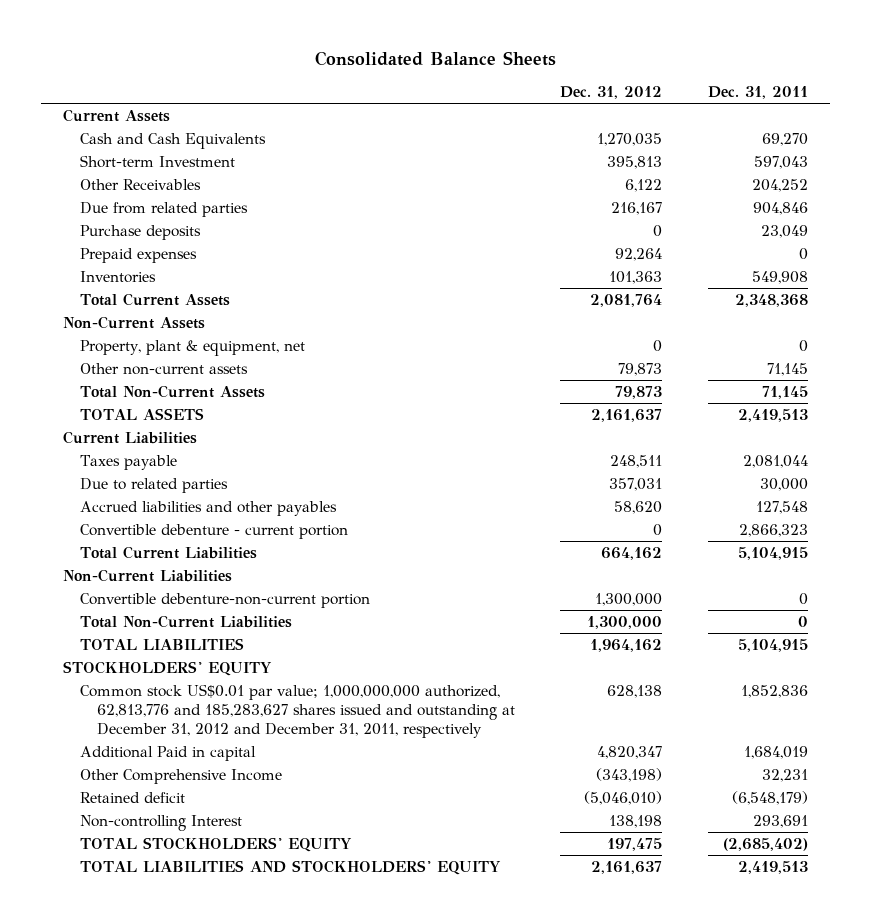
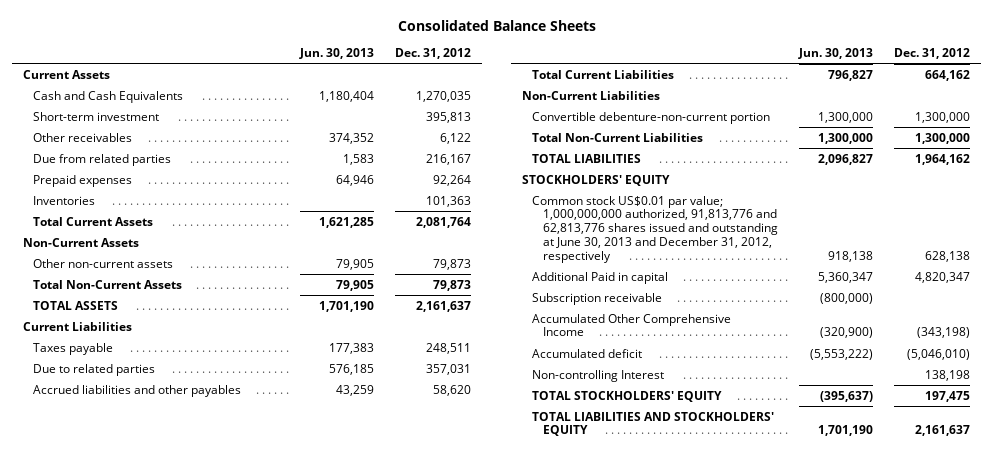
[707,86,808,100] Dec. 31, 2011 -> none
none -> [298,48,374,60] Jun. 30, 2013
[80,154,236,168] Short-term Investment -> [33,111,160,121] Short-term investment
[80,178,202,190] Other Receivables -> [33,132,133,142] Other receivables
[80,224,202,240] Purchase deposits -> none
[80,339,306,356] Property, plant & equipment, net -> none
[80,523,349,539] Convertible debenture - current portion -> none
[80,683,515,738] Common stock US$0.01 par value; 1,000,000,000 authorized, 62,813,776 and 185,283,627 shares issued and outstanding at December 31, 2012 and December 31, 2011, respectively -> [532,195,778,263] Common stock US$0.01 par value; 1,000,000,000 authorized, 91,813,776 and 62,813,776 shares issued and outstanding at June 30, 2013 and December 31, 2012, respectively
none -> [532,292,663,305] Subscription receivable
[80,768,283,784] Other Comprehensive Income -> [532,313,732,337] Accumulated Other Comprehensive Income
[80,791,186,803] Retained deficit -> [532,348,643,358] Accumulated deficit

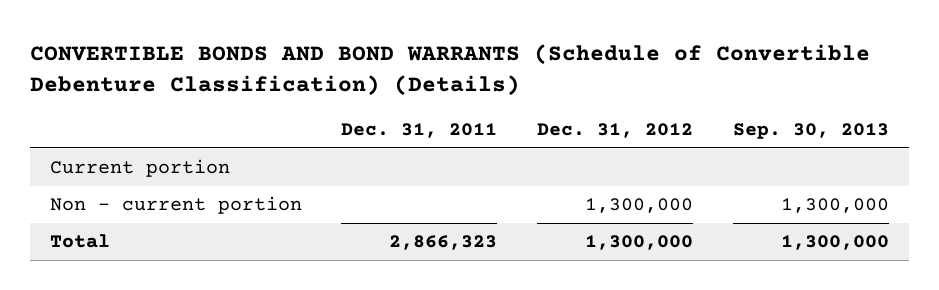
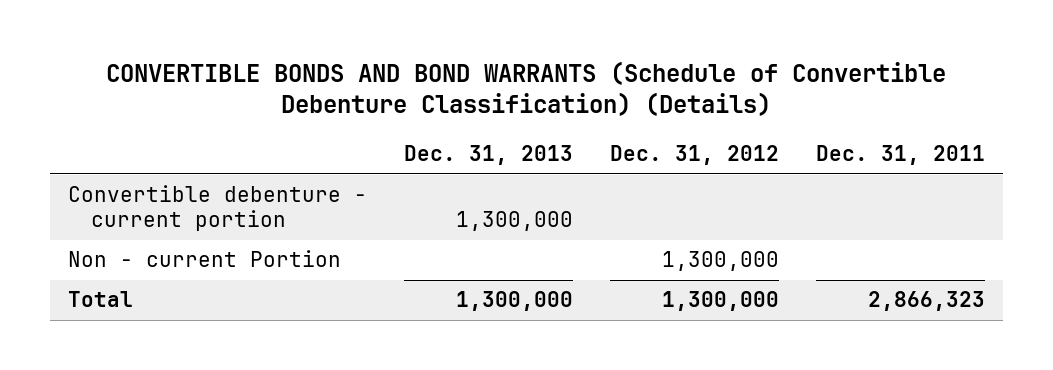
[733,123,890,140] Sep. 30, 2013 -> none
none -> [403,145,573,166] Dec. 31, 2013
[49,159,230,178] Current portion -> [68,185,368,232] Convertible debenture - current portion
[49,196,302,215] Non - current portion -> [68,250,342,268] Non - current Portion

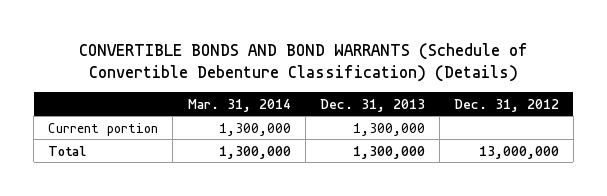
[815,145,985,166] Dec. 31, 2011 -> none
none -> [187,98,291,112] Mar. 31, 2014
[68,250,342,268] Non - current Portion -> none
[68,185,368,232] Convertible debenture - current portion -> [48,122,159,136] Current portion
[661,291,779,312] 1,300,000 -> [478,145,559,159] 13,000,000

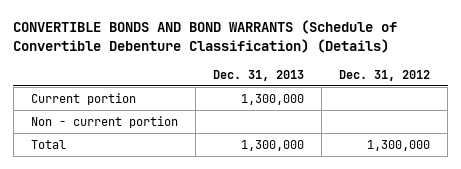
[187,98,291,112] Mar. 31, 2014 -> none
none -> [30,115,178,128] Non - current portion
[478,145,559,159] 13,000,000 -> [367,139,431,151] 1,300,000

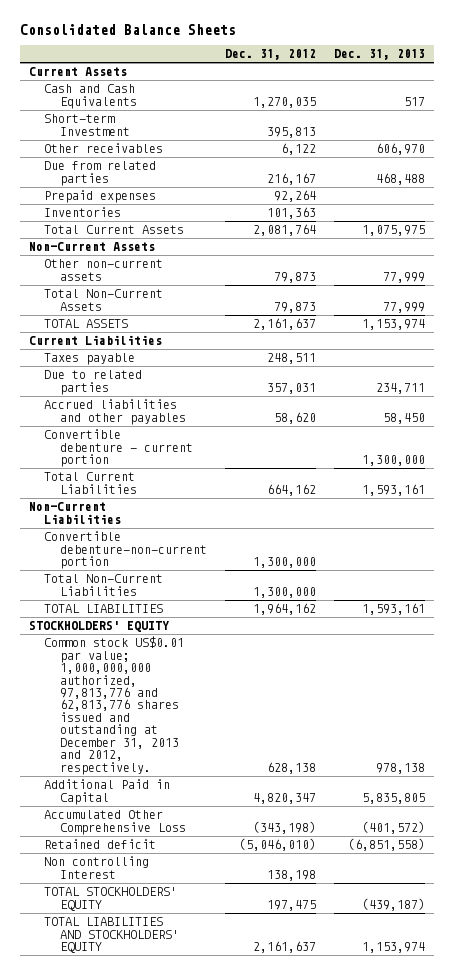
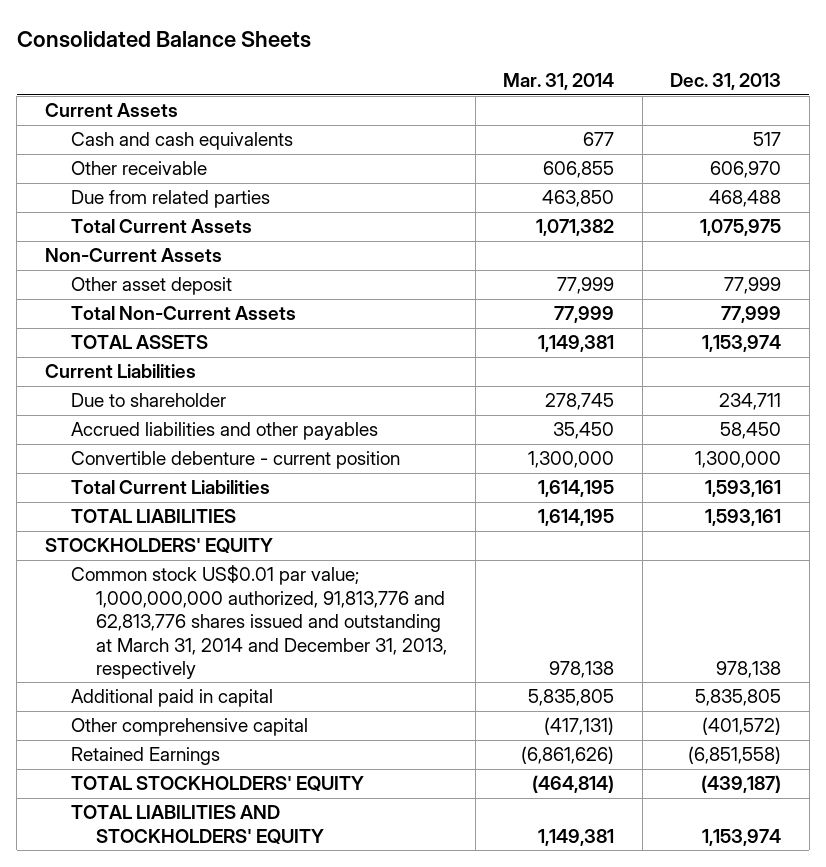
[224,49,316,61] Dec. 31, 2012 -> none
none -> [503,73,615,91] Mar. 31, 2014
[44,114,130,136] Short-term Investment -> none
[44,84,137,109] Cash and Cash Equivalents -> [70,132,293,151] Cash and cash equivalents
[44,143,164,154] Other receivables -> [70,161,207,176] Other receivable
[44,190,157,204] Prepaid expenses -> none
[44,207,122,218] Inventories -> none
[44,259,164,281] Other non-current assets -> [70,277,232,296] Other asset deposit
[44,353,136,366] Taxes payable -> none
[44,370,143,395] Due to related parties -> [70,393,226,408] Due to shareholder
[44,429,193,468] Convertible debenture - current portion -> [70,451,400,470] Convertible debenture - current position
[29,502,122,524] Non-Current Liabilities -> none
[44,531,207,570] Convertible debenture-non-current portion -> none
[44,574,164,596] Total Non-Current Liabilities -> none
[44,856,150,879] Non controlling Interest -> none
[44,636,185,775] Common stock US$0.01 par value; 1,000,000,000 authorized, 97,813,776 and 62,813,776 shares issued and outstanding at December 31, 2013 and 2012, respectively. -> [70,565,448,679] Common stock US$0.01 par value; 1,000,000,000 authorized, 91,813,776 and 62,813,776 shares issued and outstanding at March 31, 2014 and December 31, 2013, respectively
[44,779,171,805] Additional Paid in Capital -> [70,689,273,708] Additional paid in capital
[44,810,186,835] Accumulated Other Comprehensive Loss -> [70,718,308,737] Other comprehensive capital
[44,839,157,850] Retained deficit -> [70,747,220,766] Retained Earnings

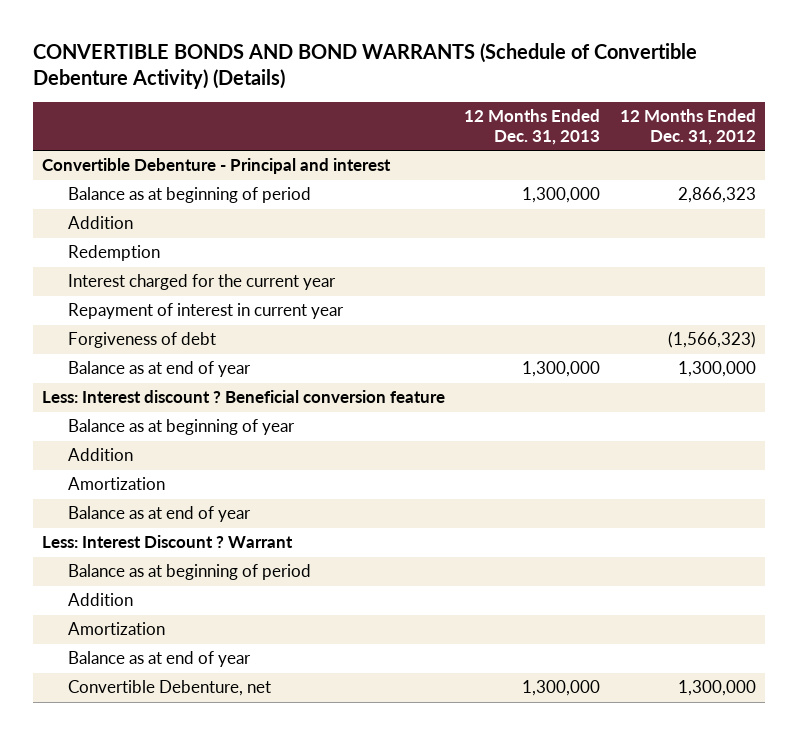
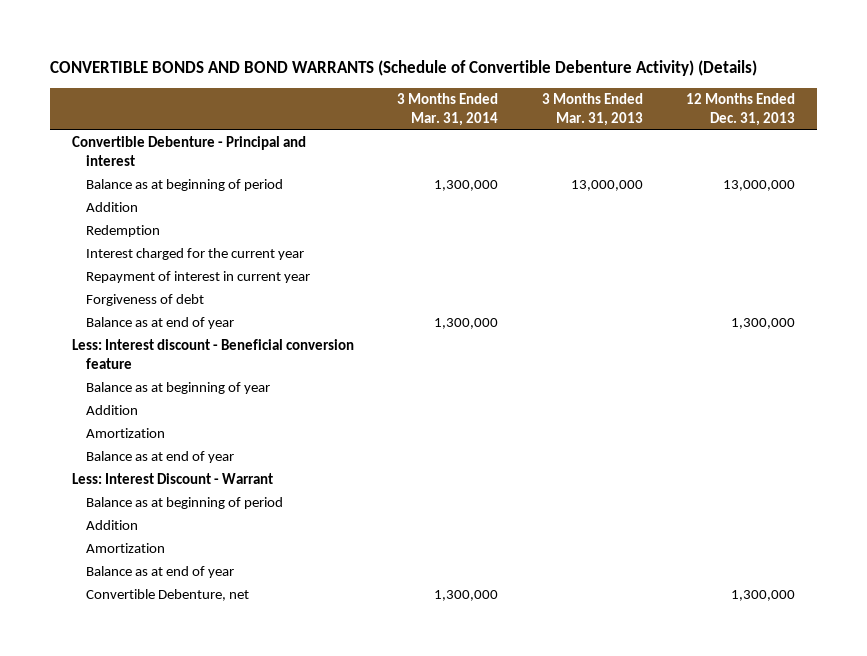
[619,109,756,146] 12 Months Ended Dec. 31, 2012 -> none
none -> [397,93,499,126] 3 Months Ended Mar. 31, 2014
none -> [541,93,643,126] 3 Months Ended Mar. 31, 2013
[522,187,601,204] 1,300,000 -> [723,180,796,192] 13,000,000
[42,390,446,404] Less: Interest discount ? Beneficial conversion feature -> [72,339,355,369] Less: Interest discount - Beneficial conversion feature
[42,535,294,549] Less: Interest Discount ? Warrant -> [72,473,274,485] Less: Interest Discount - Warrant

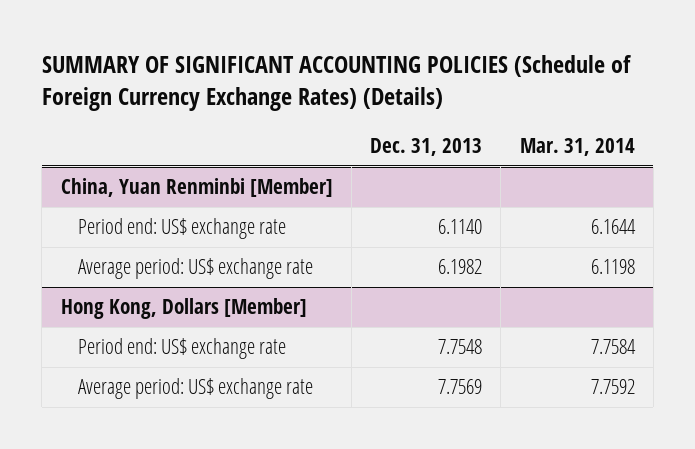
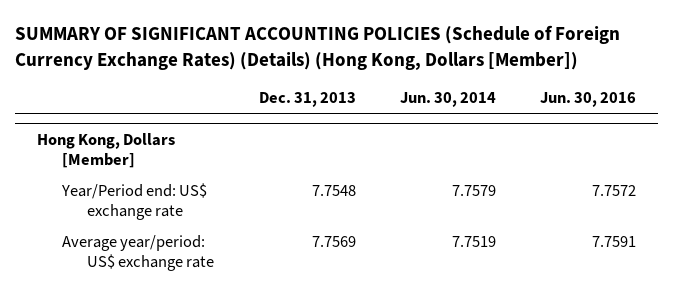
[41,55,632,112] SUMMARY OF SIGNIFICANT ACCOUNTING POLICIES (Schedule of Foreign Currency Exchange Rates) (Details) -> [14,25,620,70] SUMMARY OF SIGNIFICANT ACCOUNTING POLICIES (Schedule of Foreign Currency Exchange Rates) (Details) (Hong Kong, Dollars [Member])
[519,137,635,156] Mar. 31, 2014 -> none
none -> [399,92,496,108] Jun. 30, 2014
none -> [540,92,637,108] Jun. 30, 2016
[60,178,333,198] China, Yuan Renminbi [Member] -> none
[78,218,287,240] Period end: US$ exchange rate -> none
[78,258,314,280] Average period: US$ exchange rate -> none
[78,338,287,360] Period end: US$ exchange rate -> [61,183,208,220] Year/Period end: US$ exchange rate
[78,378,314,400] Average period: US$ exchange rate -> [62,235,215,271] Average year/period: US$ exchange rate

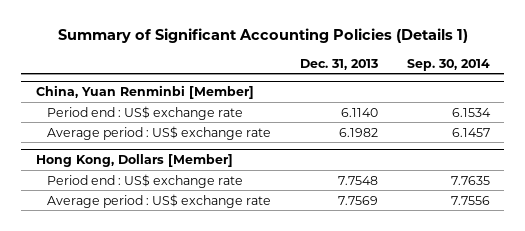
[14,25,620,70] SUMMARY OF SIGNIFICANT ACCOUNTING POLICIES (Schedule of Foreign Currency Exchange Rates) (Details) (Hong Kong, Dollars [Member]) -> [57,28,468,44] Summary of Significant Accounting Policies (Details 1)
[399,92,496,108] Jun. 30, 2014 -> none
[540,92,637,108] Jun. 30, 2016 -> none
none -> [406,58,490,71] Sep. 30, 2014
none -> [35,85,254,100] China, Yuan Renminbi [Member]
none -> [46,105,243,120] Period end : US$ exchange rate
none -> [46,125,271,140] Average period : US$ exchange rate
[61,183,208,220] Year/Period end: US$ exchange rate -> [46,173,243,188] Period end : US$ exchange rate
[62,235,215,271] Average year/period: US$ exchange rate -> [46,193,271,208] Average period : US$ exchange rate

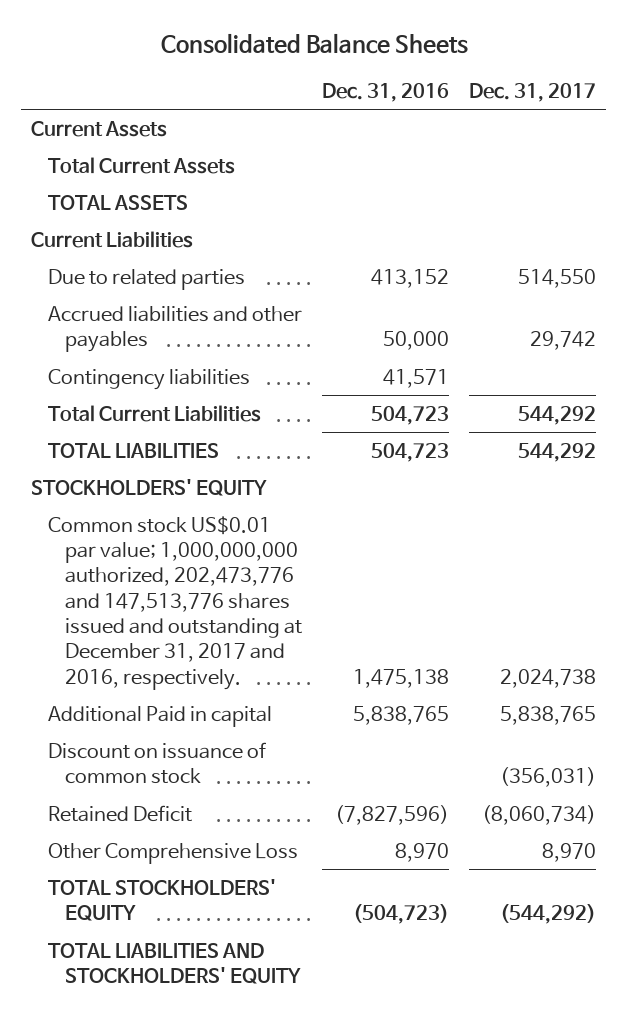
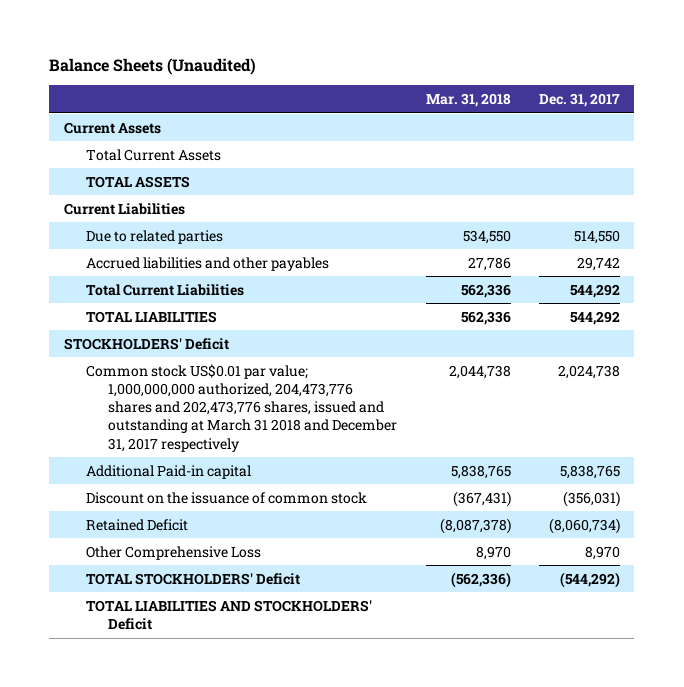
[160,33,468,55] Consolidated Balance Sheets -> [49,58,257,76] Balance Sheets (Unaudited)
[322,82,450,102] Dec. 31, 2016 -> none
none -> [425,92,511,107] Mar. 31, 2018
[48,368,251,390] Contingency liabilities -> none
[31,478,268,496] STOCKHOLDERS' EQUITY -> [63,337,229,350] STOCKHOLDERS' Deficit
[48,515,302,690] Common stock US$0.01 par value; 1,000,000,000 authorized, 202,473,776 and 147,513,776 shares issued and outstanding at December 31, 2017 and 2016, respectively. -> [85,363,397,452] Common stock US$0.01 par value; 1,000,000,000 authorized, 204,473,776 shares and 202,473,776 shares, issued and outstanding at March 31 2018 and December 31, 2017 respectively
[48,705,273,727] Additional Paid in capital -> [85,464,251,479] Additional Paid-in capital
[48,741,267,785] Discount on issuance of common stock -> [85,491,367,504] Discount on the issuance of common stock
[48,878,277,922] TOTAL STOCKHOLDERS' EQUITY -> [85,572,300,585] TOTAL STOCKHOLDERS' Deficit
[48,942,301,985] TOTAL LIABILITIES AND STOCKHOLDERS' EQUITY -> [85,599,372,630] TOTAL LIABILITIES AND STOCKHOLDERS' Deficit

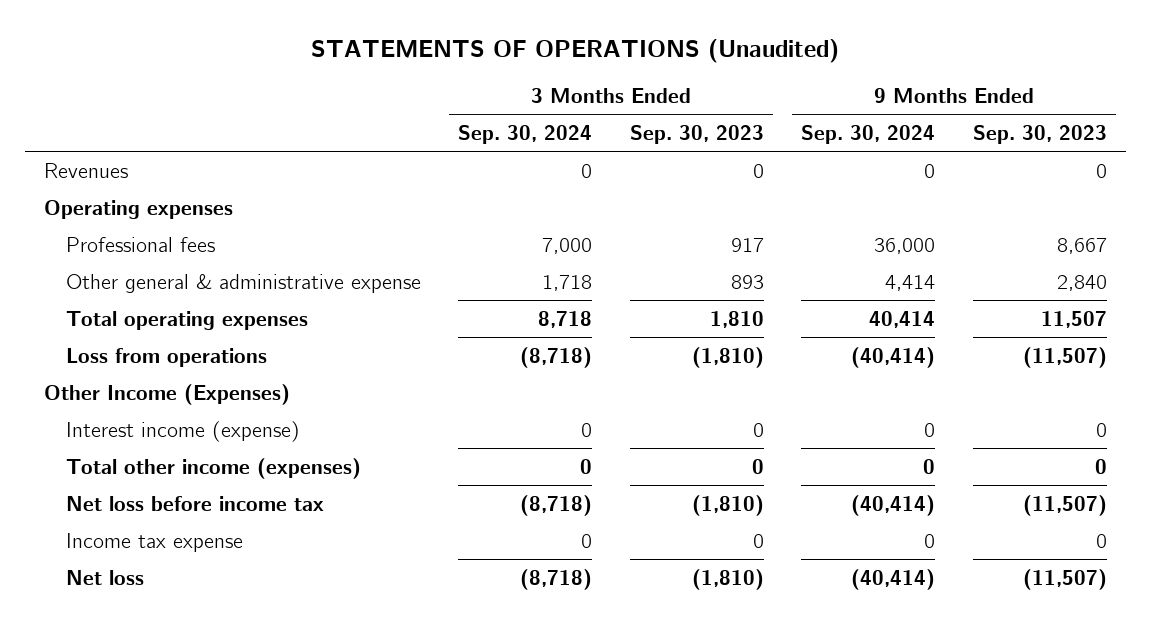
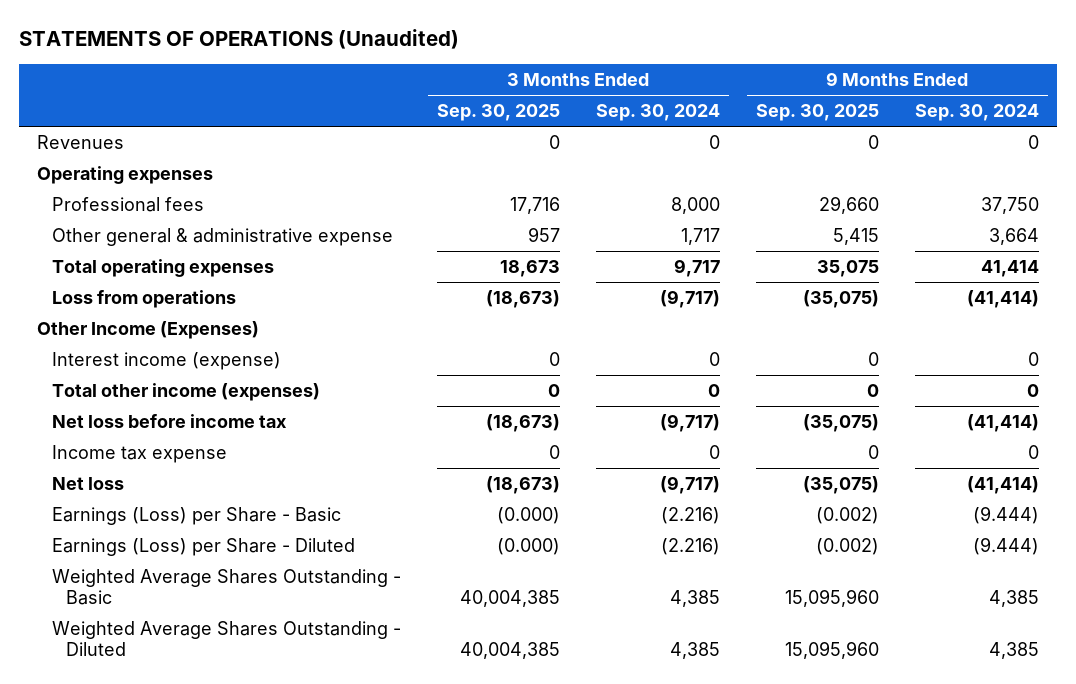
[629,124,764,144] Sep. 30, 2023 -> none
[972,124,1107,144] Sep. 30, 2023 -> none
none -> [436,104,560,122] Sep. 30, 2025
none -> [755,104,879,122] Sep. 30, 2025
[542,237,593,254] 7,000 -> [670,196,720,214] 8,000
[874,237,936,254] 36,000 -> [980,196,1039,214] 37,750
[542,274,593,291] 1,718 -> [680,227,720,245] 1,717
[885,274,936,291] 4,414 -> [988,227,1039,245] 3,664
[538,310,593,328] 8,718 -> [673,258,720,277] 9,717
[869,310,936,328] 40,414 -> [980,259,1039,277] 41,414
[520,346,593,368] (8,718) -> [659,289,720,308] (9,717)
[851,346,936,368] (40,414) -> [966,289,1039,308] (41,414)
[520,494,593,516] (8,718) -> [659,413,720,432] (9,717)
[851,494,936,516] (40,414) -> [966,413,1039,432] (41,414)
[520,568,593,590] (8,718) -> [659,475,720,494] (9,717)
[851,568,936,590] (40,414) -> [966,475,1039,494] (41,414)
none -> [51,506,341,525] Earnings (Loss) per Share - Basic
none -> [51,537,355,556] Earnings (Loss) per Share - Diluted
none -> [51,568,401,605] Weighted Average Shares Outstanding - Basic
none -> [51,620,401,656] Weighted Average Shares Outstanding - Diluted

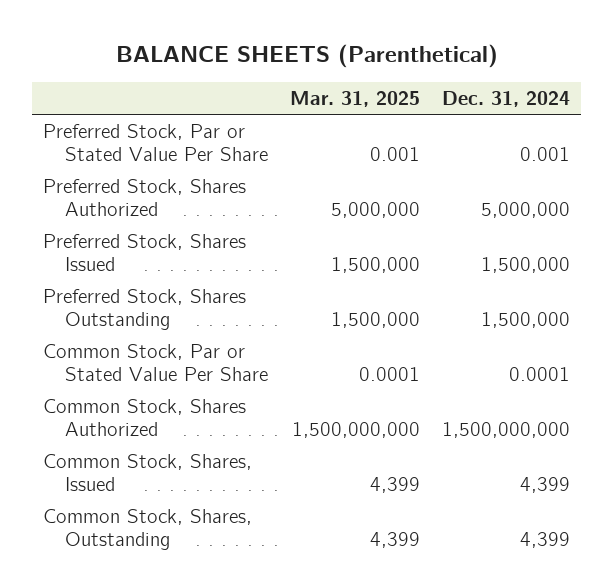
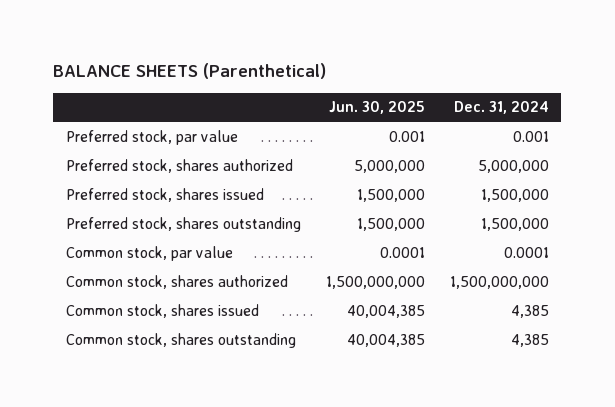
[289,91,420,108] Mar. 31, 2025 -> none
none -> [328,101,425,115] Jun. 30, 2025
[43,123,268,161] Preferred Stock, Par or Stated Value Per Share -> [65,129,238,145] Preferred stock, par value
[43,178,247,216] Preferred Stock, Shares Authorized -> [65,158,293,173] Preferred stock, shares authorized
[43,233,247,271] Preferred Stock, Shares Issued -> [65,187,264,202] Preferred stock, shares issued
[43,288,247,330] Preferred Stock, Shares Outstanding -> [65,216,301,232] Preferred stock, shares outstanding
[43,343,268,381] Common Stock, Par or Stated Value Per Share -> [65,245,233,261] Common stock, par value
[43,398,247,436] Common Stock, Shares Authorized -> [65,274,288,289] Common stock, shares authorized
[43,453,253,491] Common Stock, Shares, Issued -> [65,303,259,318] Common stock, shares issued
[520,476,571,493] 4,399 -> [510,304,549,318] 4,385
[43,508,253,550] Common Stock, Shares, Outstanding -> [65,332,296,348] Common stock, shares outstanding
[520,531,571,548] 4,399 -> [510,333,549,347] 4,385

